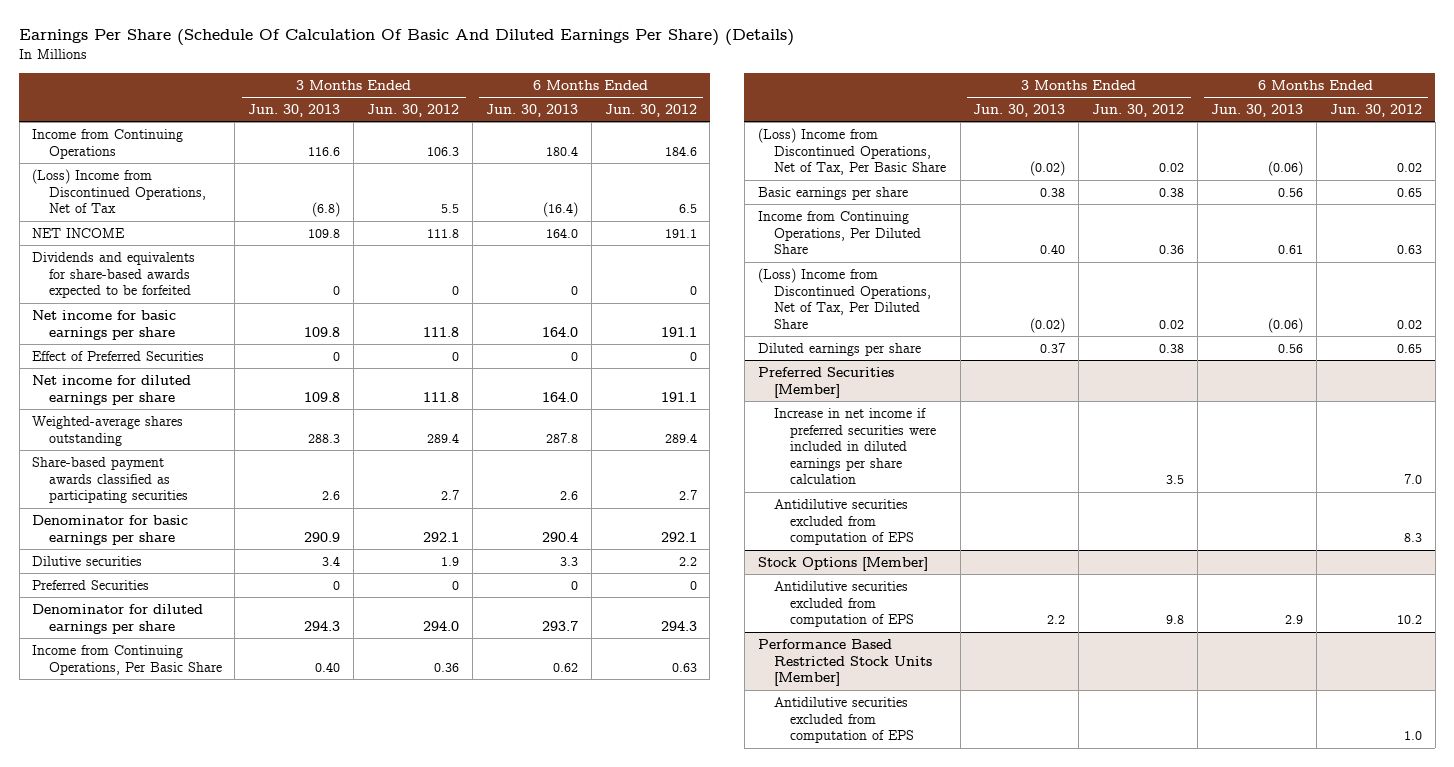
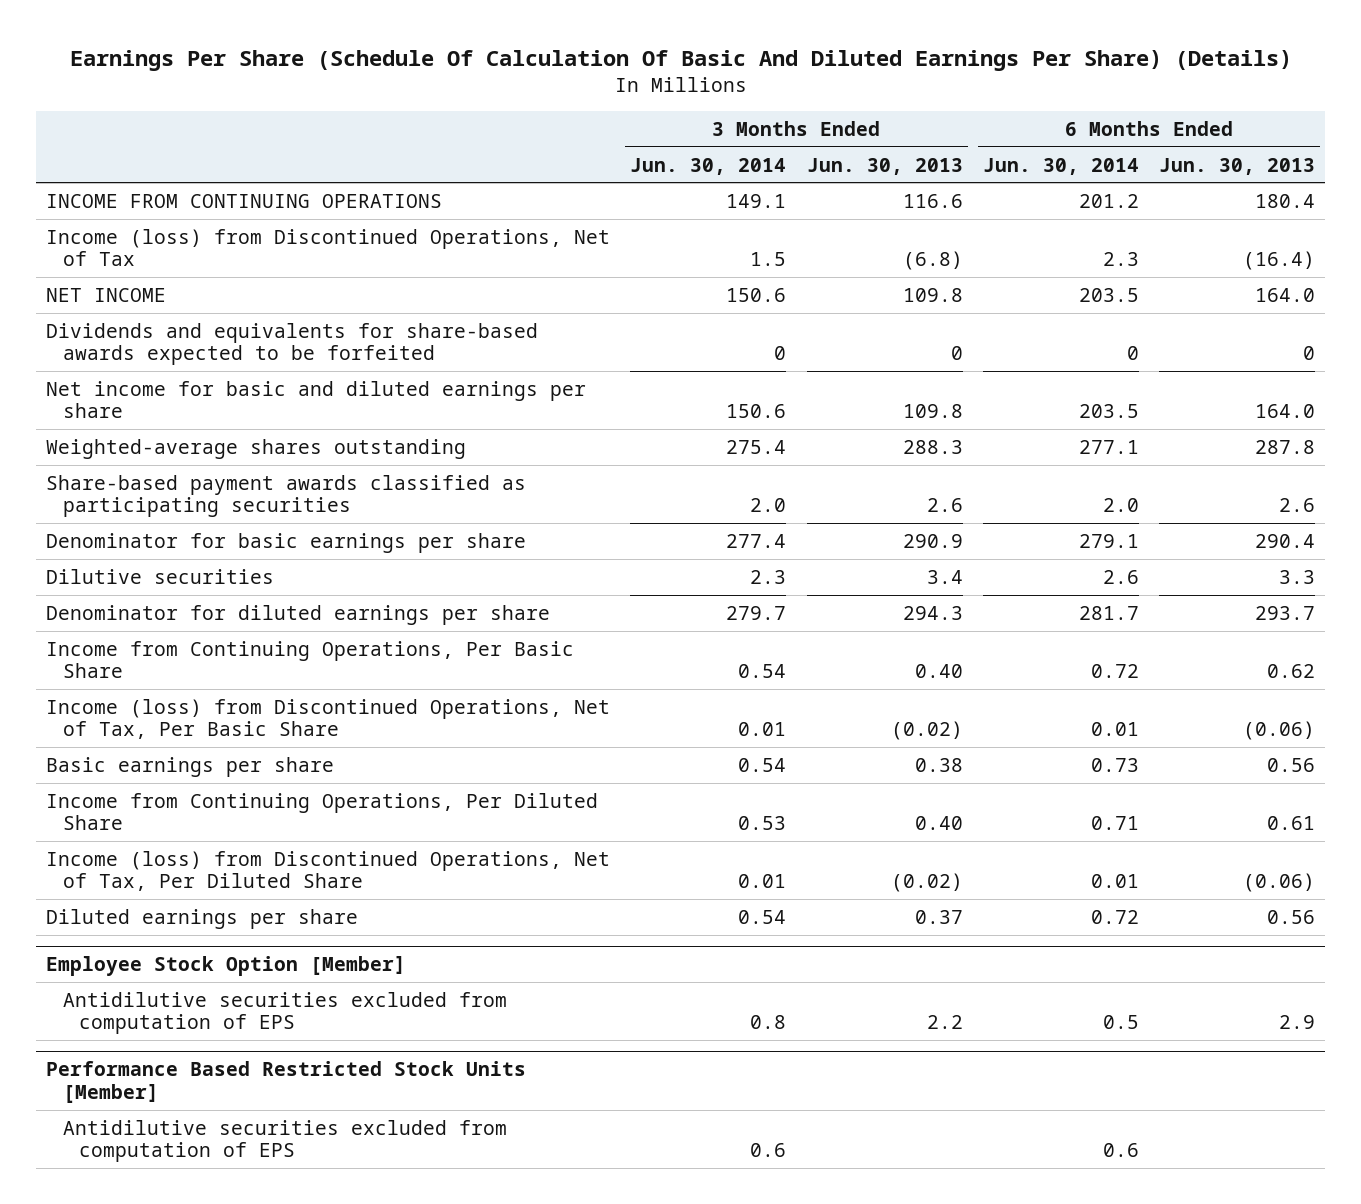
[367,103,460,117] Jun. 30, 2012 -> none
[604,103,697,117] Jun. 30, 2012 -> none
none -> [630,157,787,175] Jun. 30, 2014
none -> [982,157,1139,175] Jun. 30, 2014
[32,128,184,159] Income from Continuing Operations -> [45,193,442,208] INCOME FROM CONTINUING OPERATIONS
[32,168,206,214] (Loss) Income from Discontinued Operations, Net of Tax -> [45,228,610,267] Income (loss) from Discontinued Operations, Net of Tax
[32,309,177,340] Net income for basic earnings per share -> none
[32,350,205,361] Effect of Preferred Securities -> none
[32,374,192,405] Net income for diluted earnings per share -> [45,380,586,419] Net income for basic and diluted earnings per share
[32,579,150,590] Preferred Securities -> none
[757,127,946,176] (Loss) Income from Discontinued Operations, Net of Tax, Per Basic Share -> [45,698,610,740] Income (loss) from Discontinued Operations, Net of Tax, Per Basic Share
[757,267,931,329] (Loss) Income from Discontinued Operations, Net of Tax, Per Diluted Share -> [45,850,610,892] Income (loss) from Discontinued Operations, Net of Tax, Per Diluted Share
[757,366,894,398] Preferred Securities [Member] -> none
[773,407,936,485] Increase in net income if preferred securities were included in diluted earnings per share calculation -> none
[773,498,914,546] Antidilutive securities excluded from computation of EPS -> none
[757,556,928,571] Stock Options [Member] -> [45,956,406,977] Employee Stock Option [Member]

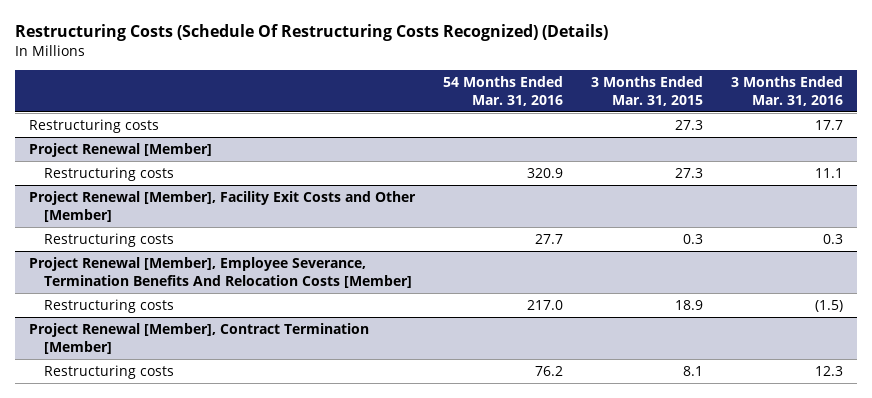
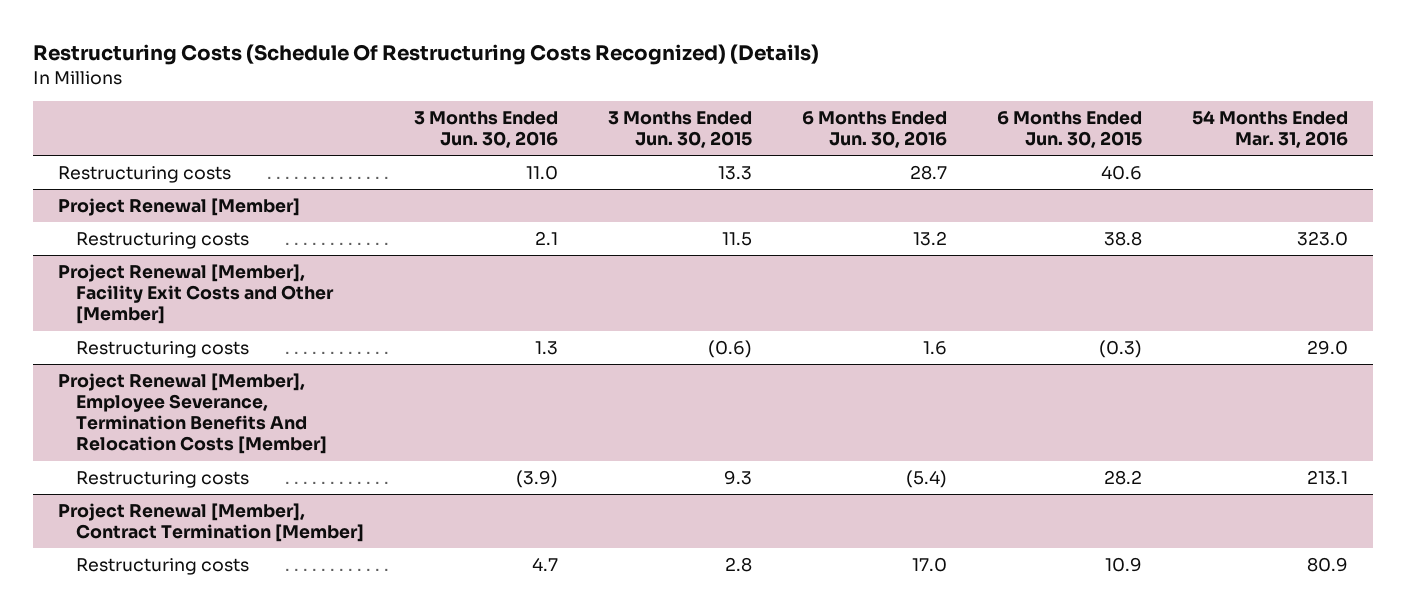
[591,75,704,106] 3 Months Ended Mar. 31, 2015 -> none
[731,75,844,106] 3 Months Ended Mar. 31, 2016 -> none
none -> [414,110,559,148] 3 Months Ended Jun. 30, 2016
none -> [608,110,753,148] 3 Months Ended Jun. 30, 2015
none -> [802,110,948,148] 6 Months Ended Jun. 30, 2016
none -> [997,110,1143,148] 6 Months Ended Jun. 30, 2015
[527,167,564,178] 320.9 -> [1297,230,1349,246] 323.0
[535,233,564,244] 27.7 -> [1307,339,1349,355] 29.0
[527,299,564,310] 217.0 -> [1307,469,1349,485] 213.1
[535,365,564,376] 76.2 -> [1307,556,1349,572] 80.9

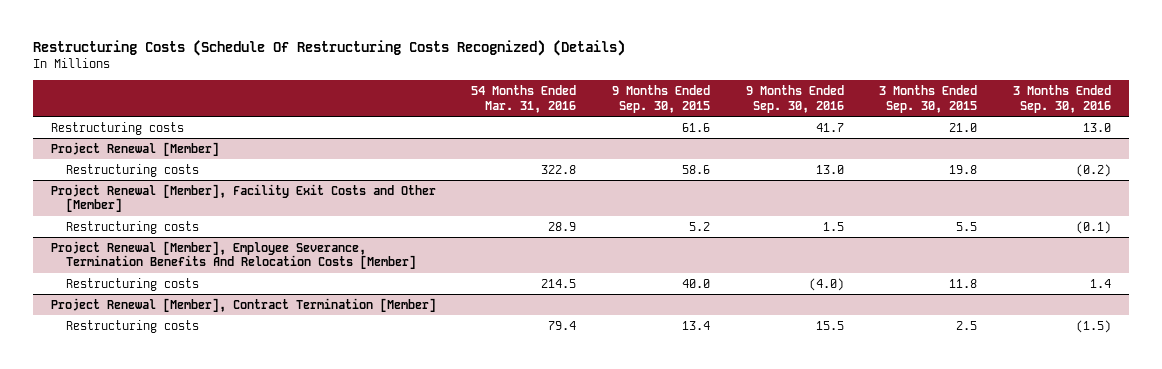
[414,110,559,148] 3 Months Ended Jun. 30, 2016 -> none
[608,110,753,148] 3 Months Ended Jun. 30, 2015 -> none
[802,110,948,148] 6 Months Ended Jun. 30, 2016 -> none
[997,110,1143,148] 6 Months Ended Jun. 30, 2015 -> none
none -> [611,85,710,113] 9 Months Ended Sep. 30, 2015
none -> [745,85,844,113] 9 Months Ended Sep. 30, 2016
none -> [879,85,978,113] 3 Months Ended Sep. 30, 2015
none -> [1012,85,1111,113] 3 Months Ended Sep. 30, 2016
[1297,230,1349,246] 323.0 -> [541,164,577,174] 322.8
[1307,339,1349,355] 29.0 -> [548,221,577,231] 28.9
[1307,469,1349,485] 213.1 -> [541,278,577,288] 214.5
[1307,556,1349,572] 80.9 -> [548,320,577,330] 79.4

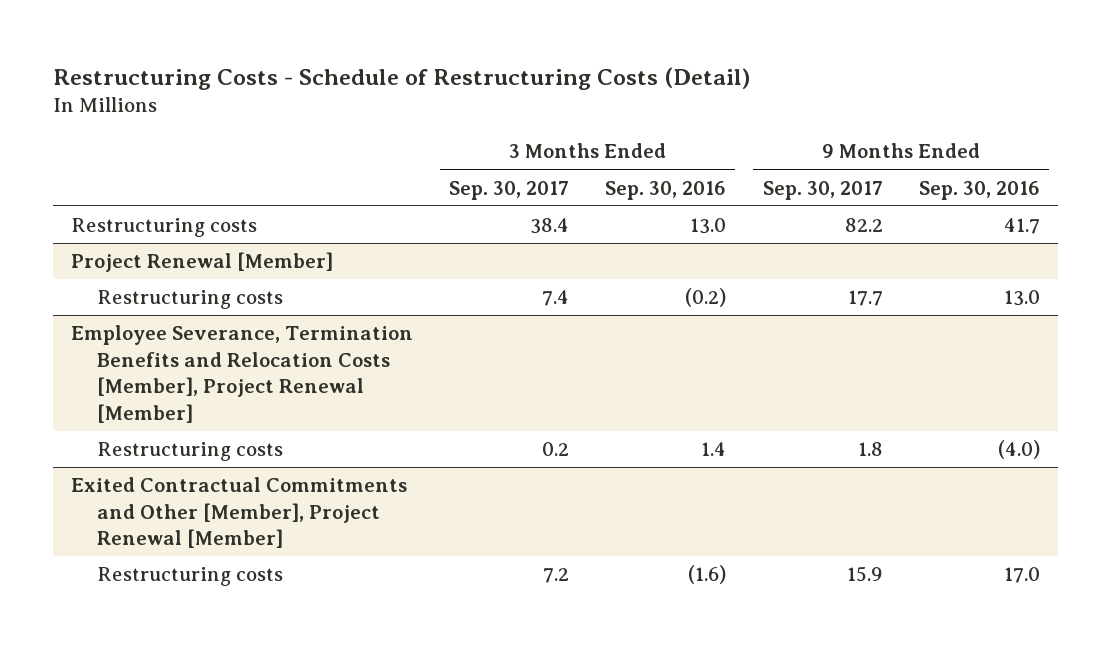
[32,39,625,56] Restructuring Costs (Schedule Of Restructuring Costs Recognized) (Details) -> [52,66,750,90] Restructuring Costs - Schedule of Restructuring Costs (Detail)
[471,85,577,113] 54 Months Ended Mar. 31, 2016 -> none
[611,85,710,113] 9 Months Ended Sep. 30, 2015 -> none
[879,85,978,113] 3 Months Ended Sep. 30, 2015 -> none
none -> [449,180,570,200] Sep. 30, 2017
none -> [762,180,883,200] Sep. 30, 2017
[50,183,436,213] Project Renewal [Member], Facility Exit Costs and Other [Member] -> none
[65,220,199,234] Restructuring costs -> none
[50,240,416,270] Project Renewal [Member], Employee Severance, Termination Benefits And Relocation Costs [Member] -> [70,325,413,423] Employee Severance, Termination Benefits and Relocation Costs [Member], Project Renewal [Member]
[50,297,436,312] Project Renewal [Member], Contract Termination [Member] -> none
none -> [70,477,407,549] Exited Contractual Commitments and Other [Member], Project Renewal [Member]
[815,320,844,330] 15.5 -> [1003,567,1040,584] 17.0
[1075,319,1111,333] (1.5) -> [688,565,727,585] (1.6)

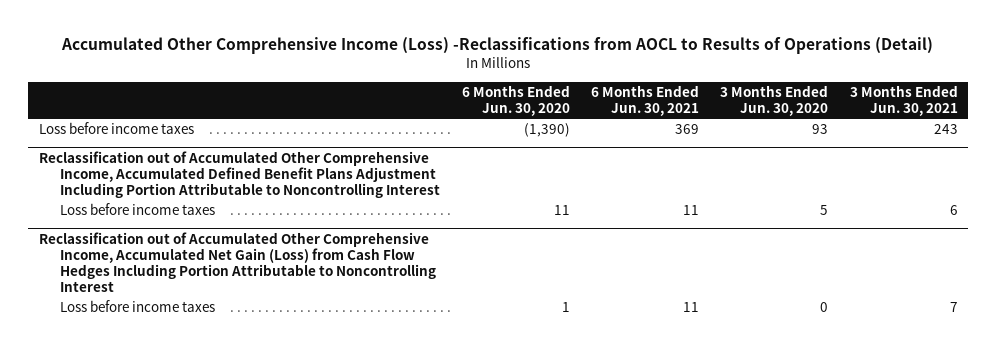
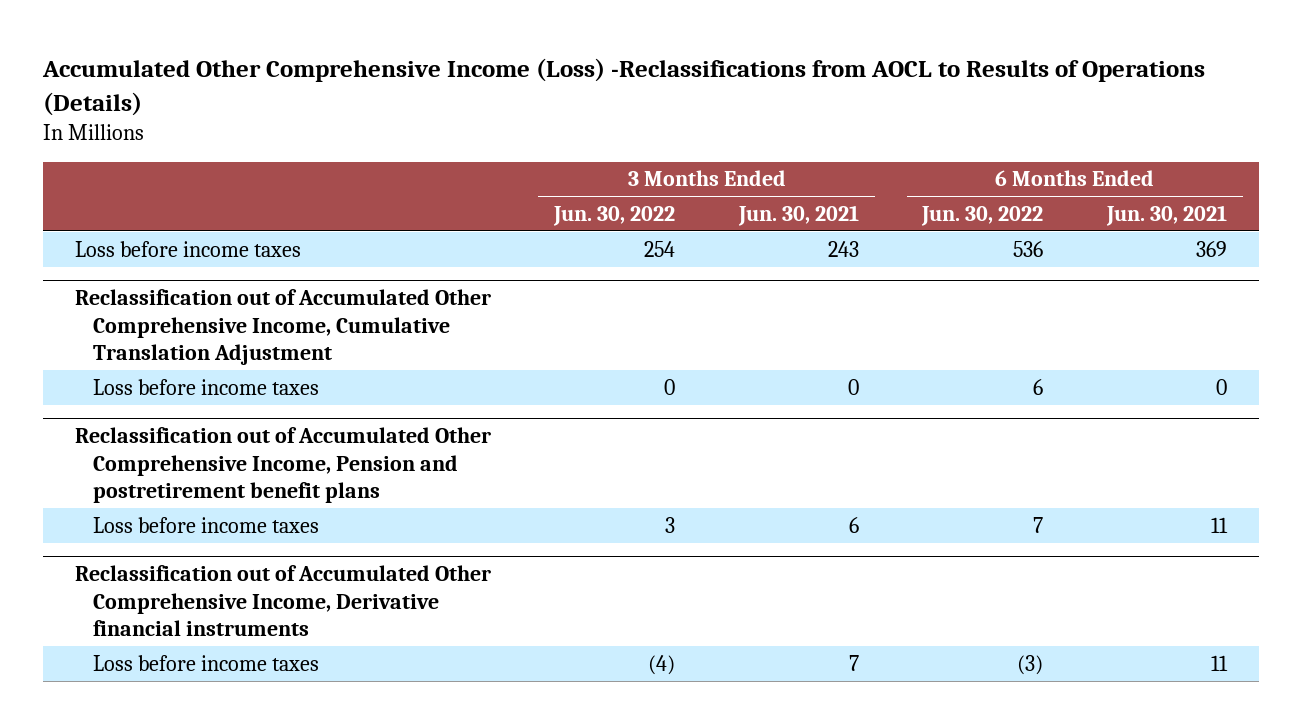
[61,36,934,54] Accumulated Other Comprehensive Income (Loss) -Reclassifications from AOCL to Results of Operations (Detail) -> [41,57,1205,116] Accumulated Other Comprehensive Income (Loss) -Reclassifications from AOCL to Results of Operations (Details)
[461,85,570,116] 6 Months Ended Jun. 30, 2020 -> none
[720,85,829,116] 3 Months Ended Jun. 30, 2020 -> none
none -> [553,205,676,226] Jun. 30, 2022
none -> [921,205,1044,226] Jun. 30, 2022
[39,151,441,198] Reclassification out of Accumulated Other Comprehensive Income, Accumulated Defined Benefit Plans Adjustment Including Portion Attributable to Noncontrolling Interest -> none
none -> [74,289,491,365] Reclassification out of Accumulated Other Comprehensive Income, Cumulative Translation Adjustment
none -> [92,378,319,395] Loss before income taxes
none -> [74,427,491,503] Reclassification out of Accumulated Other Comprehensive Income, Pension and postretirement benefit plans
[39,232,437,292] Reclassification out of Accumulated Other Comprehensive Income, Accumulated Net Gain (Loss) from Cash Flow Hedges Including Portion Attributable to Noncontrolling Interest -> none
none -> [74,565,491,636] Reclassification out of Accumulated Other Comprehensive Income, Derivative financial instruments

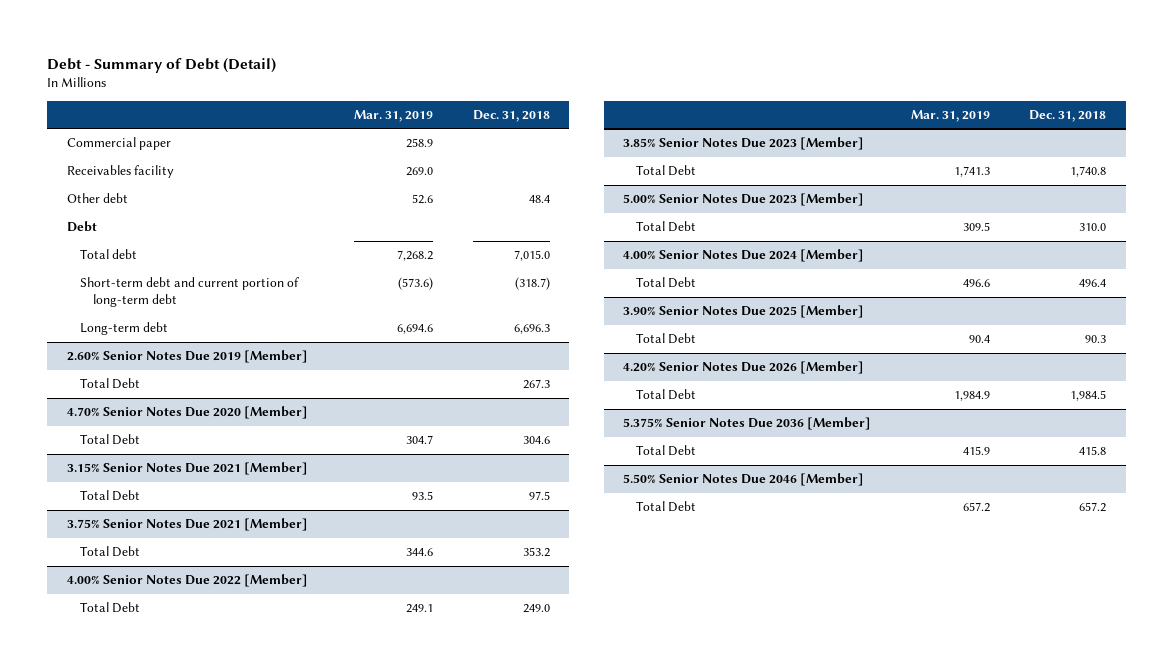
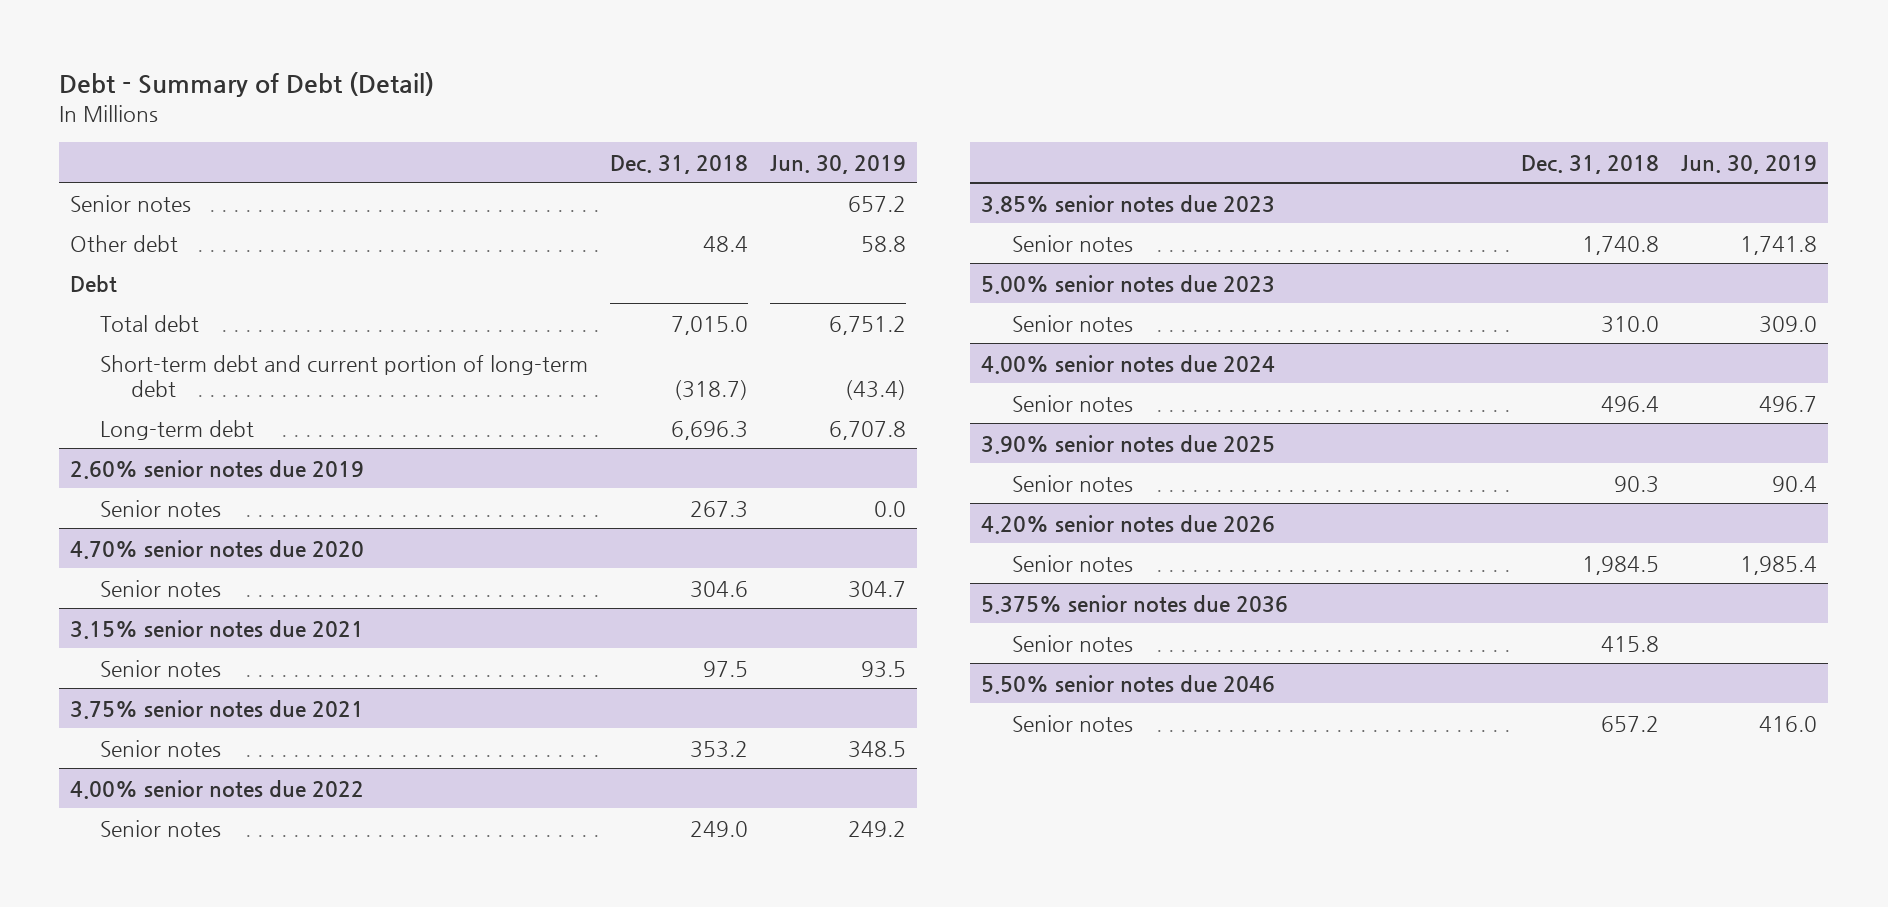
[354,109,434,122] Mar. 31, 2019 -> none
none -> [770,154,907,174] Jun. 30, 2019
[67,137,172,151] Commercial paper -> none
[67,165,175,179] Receivables facility -> none
none -> [70,194,192,212] Senior notes
[67,350,309,364] 2.60% Senior Notes Due 2019 [Member] -> [70,459,365,479] 2.60% senior notes due 2019
[80,378,141,390] Total Debt -> [100,499,222,517] Senior notes
[67,406,309,420] 4.70% Senior Notes Due 2020 [Member] -> [70,539,365,559] 4.70% senior notes due 2020
[80,434,141,446] Total Debt -> [100,579,222,597] Senior notes
[67,462,309,476] 3.15% Senior Notes Due 2021 [Member] -> [70,619,365,639] 3.15% senior notes due 2021
[80,490,141,502] Total Debt -> [100,659,222,677] Senior notes
[67,518,309,532] 3.75% Senior Notes Due 2021 [Member] -> [70,699,365,719] 3.75% senior notes due 2021
[80,546,141,558] Total Debt -> [100,739,222,757] Senior notes
[67,574,309,588] 4.00% Senior Notes Due 2022 [Member] -> [70,779,365,799] 4.00% senior notes due 2022
[80,602,141,614] Total Debt -> [100,819,222,837] Senior notes
[623,137,865,151] 3.85% Senior Notes Due 2023 [Member] -> [981,194,1276,214] 3.85% senior notes due 2023
[636,165,697,177] Total Debt -> [1011,234,1133,252] Senior notes
[623,193,865,207] 5.00% Senior Notes Due 2023 [Member] -> [981,274,1276,294] 5.00% senior notes due 2023
[636,221,697,233] Total Debt -> [1011,314,1133,332] Senior notes
[623,249,865,263] 4.00% Senior Notes Due 2024 [Member] -> [981,354,1276,374] 4.00% senior notes due 2024
[636,277,697,289] Total Debt -> [1011,394,1133,412] Senior notes
[623,305,865,319] 3.90% Senior Notes Due 2025 [Member] -> [981,434,1276,454] 3.90% senior notes due 2025
[636,333,697,345] Total Debt -> [1011,474,1133,492] Senior notes
[623,361,865,375] 4.20% Senior Notes Due 2026 [Member] -> [981,514,1276,534] 4.20% senior notes due 2026
[636,389,697,401] Total Debt -> [1011,554,1133,572] Senior notes
[623,417,872,431] 5.375% Senior Notes Due 2036 [Member] -> [981,594,1289,614] 5.375% senior notes due 2036
[636,445,697,457] Total Debt -> [1011,634,1133,652] Senior notes
[623,473,865,487] 5.50% Senior Notes Due 2046 [Member] -> [981,674,1276,694] 5.50% senior notes due 2046
[636,501,697,513] Total Debt -> [1011,714,1133,732] Senior notes

